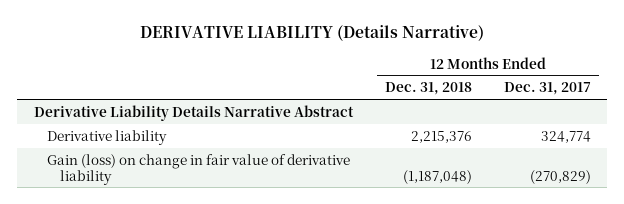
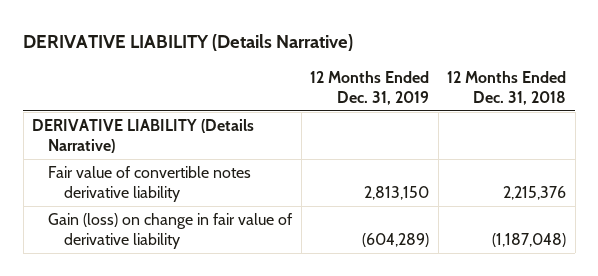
[503,82,591,96] Dec. 31, 2017 -> none
none -> [310,70,430,105] 12 Months Ended Dec. 31, 2019
[33,104,354,121] Derivative Liability Details Narrative Abstract -> [32,119,255,153] DERIVATIVE LIABILITY (Details Narrative)
[46,129,167,145] Derivative liability -> [47,166,251,202] Fair value of convertible notes derivative liability

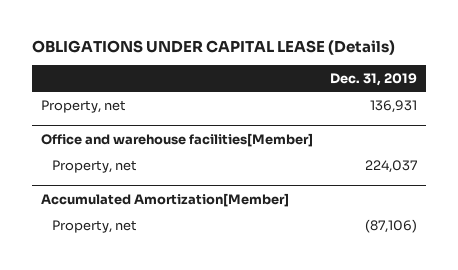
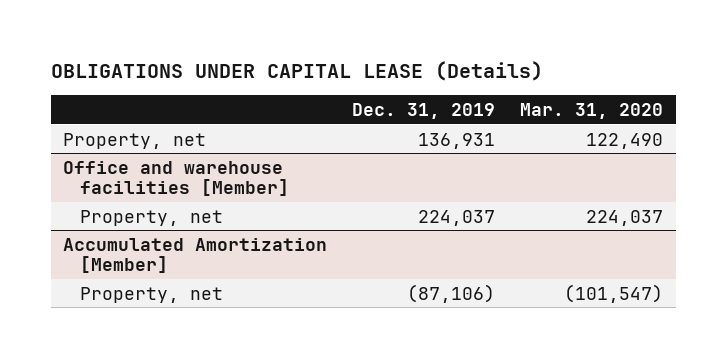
none -> [520,102,664,119] Mar. 31, 2020
[40,132,313,147] Office and warehouse facilities[Member] -> [63,160,289,197] Office and warehouse facilities [Member]
[40,192,289,207] Accumulated Amortization[Member] -> [63,237,328,274] Accumulated Amortization [Member]

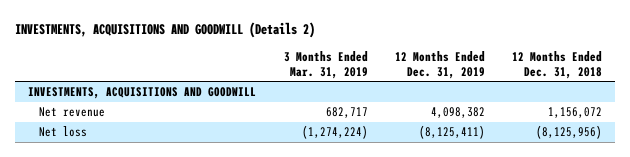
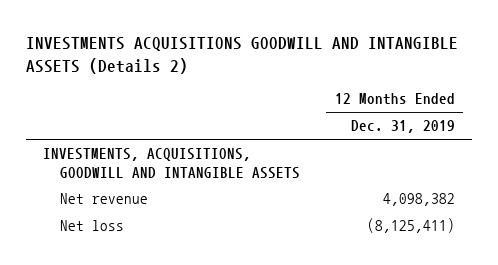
[14,22,315,39] INVESTMENTS, ACQUISITIONS AND GOODWILL (Details 2) -> [25,37,458,74] INVESTMENTS ACQUISITIONS GOODWILL AND INTANGIBLE ASSETS (Details 2)
[283,50,368,79] 3 Months Ended Mar. 31, 2019 -> none
[511,50,602,79] 12 Months Ended Dec. 31, 2018 -> none
[28,87,257,100] INVESTMENTS, ACQUISITIONS AND GOODWILL -> [43,148,300,179] INVESTMENTS, ACQUISITIONS, GOODWILL AND INTANGIBLE ASSETS

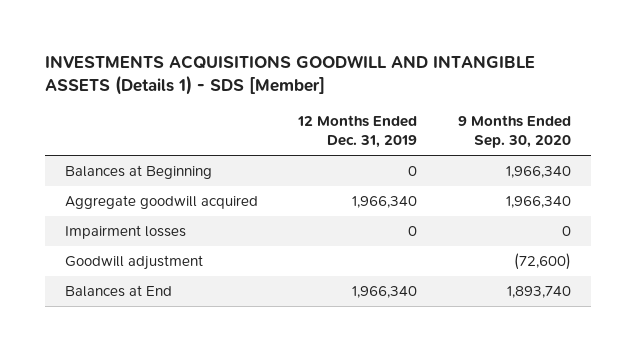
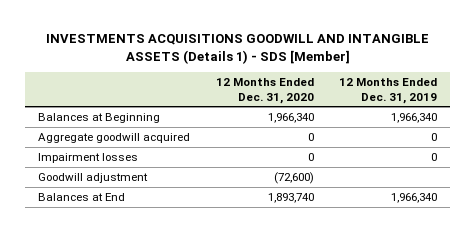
[457,114,571,149] 9 Months Ended Sep. 30, 2020 -> none
none -> [215,77,314,104] 12 Months Ended Dec. 31, 2020
[408,166,418,177] 0 -> [391,112,438,123] 1,966,340
[352,196,418,209] 1,966,340 -> [431,132,438,141] 0

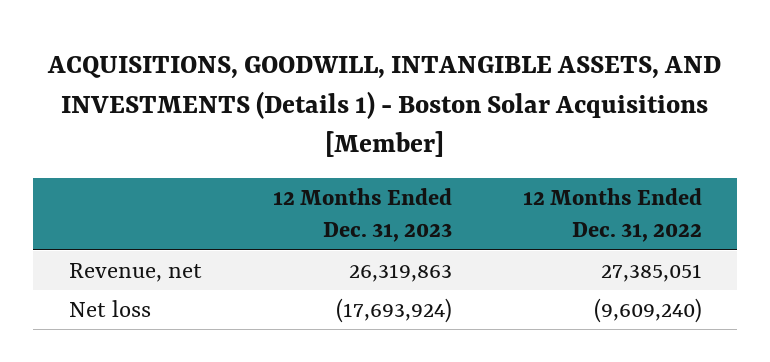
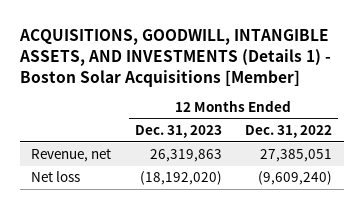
[335,297,452,323] (17,693,924) -> [139,171,222,186] (18,192,020)

